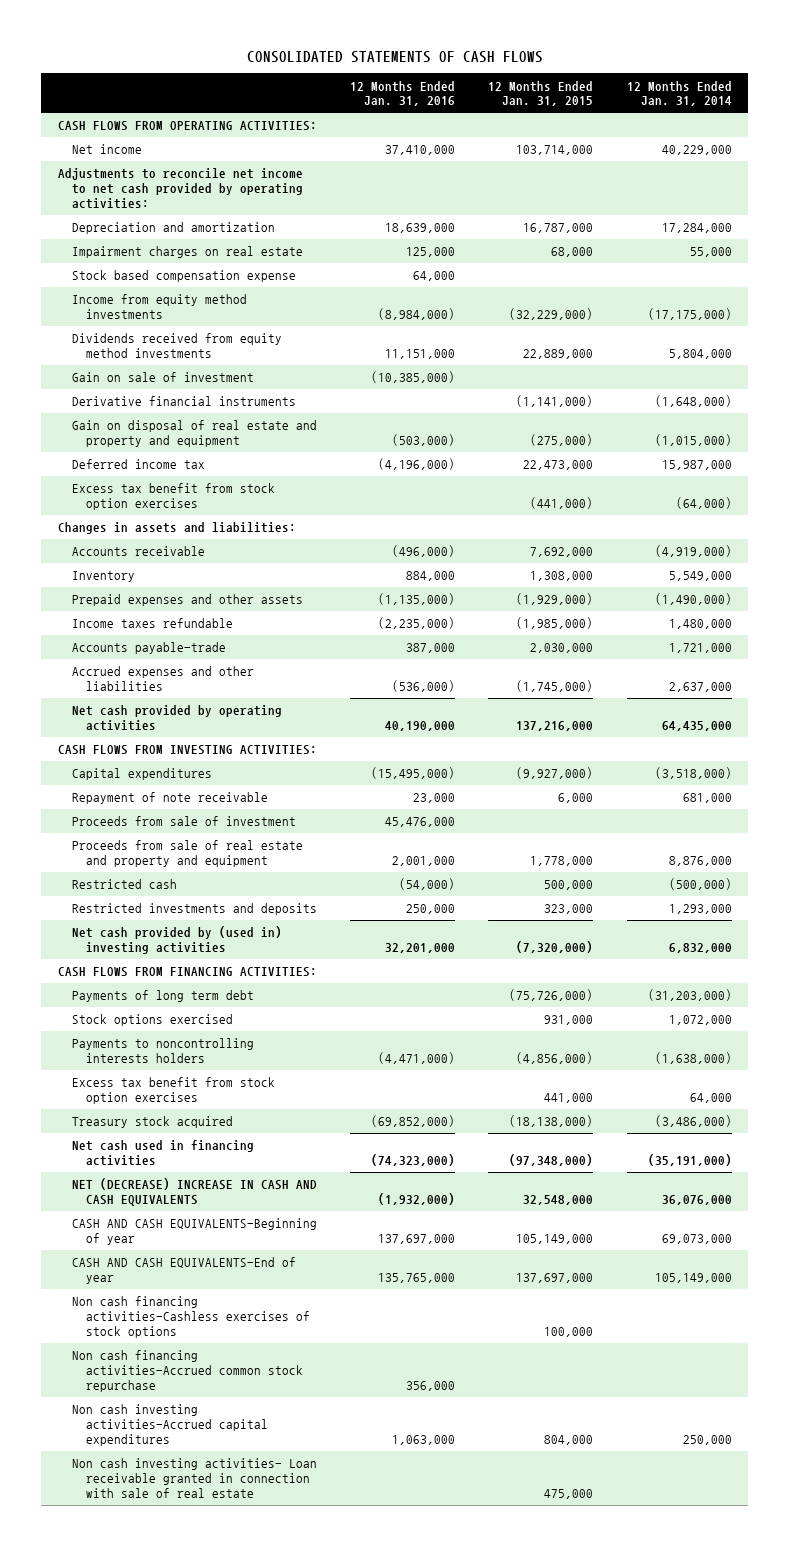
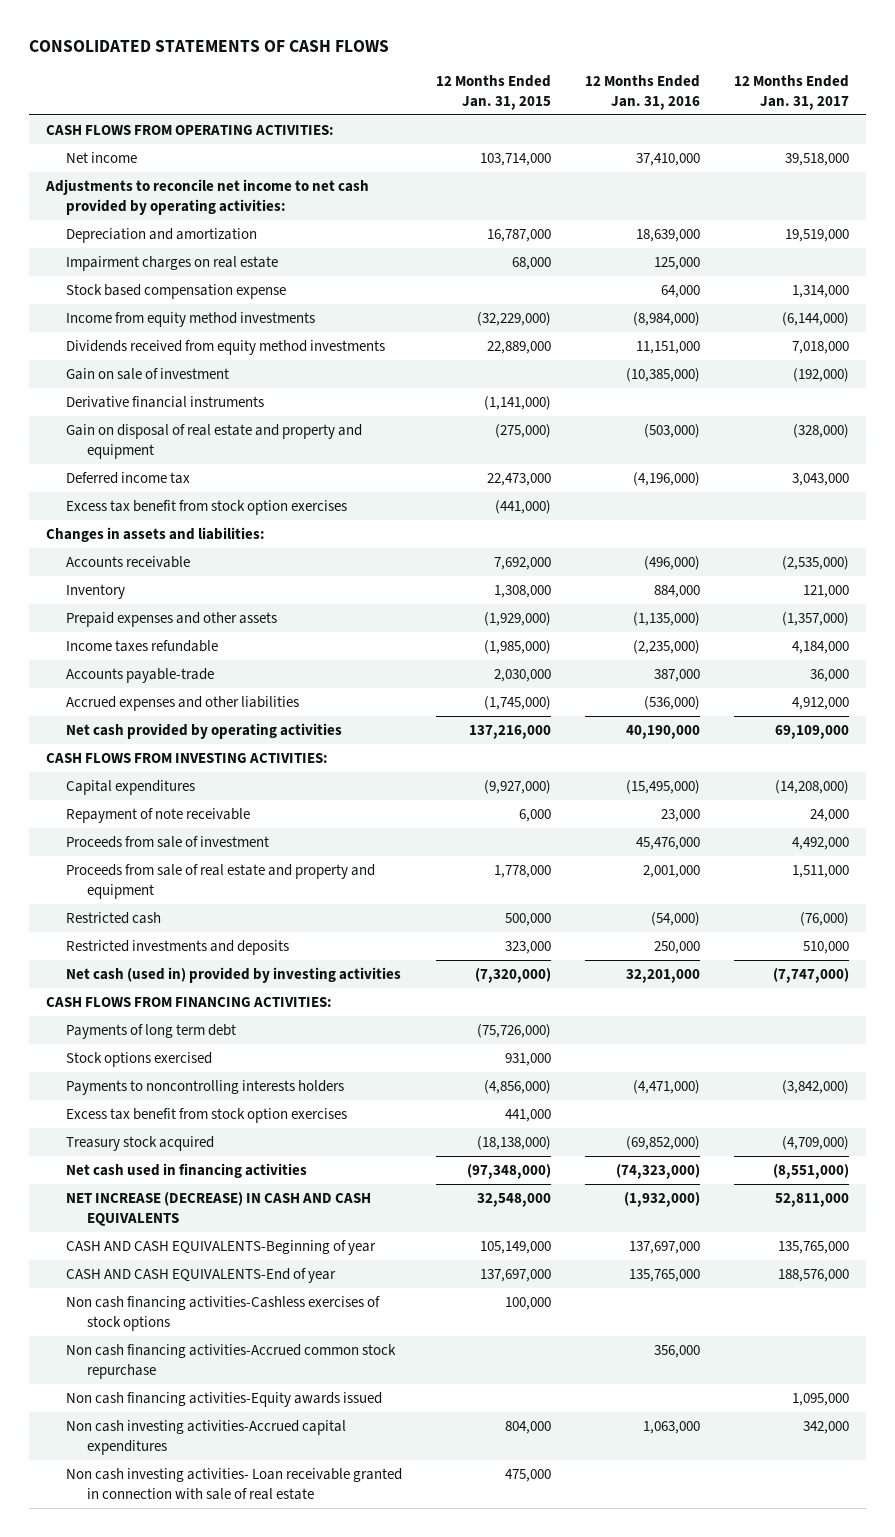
[626,80,732,107] 12 Months Ended Jan. 31, 2014 -> none
none -> [734,75,850,110] 12 Months Ended Jan. 31, 2017
[72,926,283,954] Net cash provided by (used in) investing activities -> [66,967,402,984] Net cash (used in) provided by investing activities
[72,1178,318,1206] NET (DECREASE) INCREASE IN CASH AND CASH EQUIVALENTS -> [66,1192,372,1226] NET INCREASE (DECREASE) IN CASH AND CASH EQUIVALENTS
none -> [66,1392,383,1408] Non cash financing activities-Equity awards issued

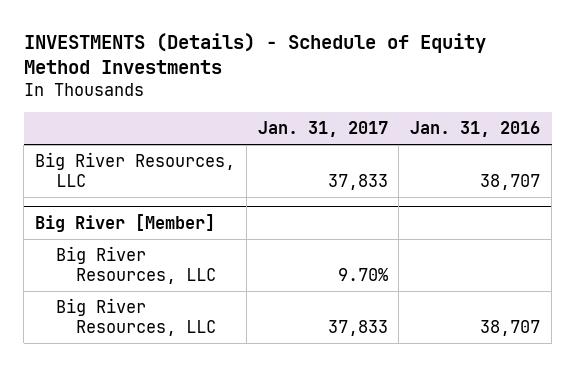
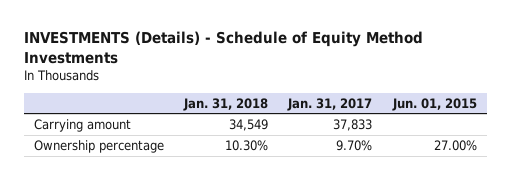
[410,121,541,138] Jan. 31, 2016 -> none
none -> [183,97,269,111] Jan. 31, 2018
none -> [391,97,477,111] Jun. 01, 2015
[34,213,215,232] Big River [Member] -> none
[55,297,217,336] Big River Resources, LLC -> none
[34,151,235,187] Big River Resources, LLC -> [33,118,131,132] Carrying amount
[55,245,217,284] Big River Resources, LLC -> [33,139,164,153] Ownership percentage

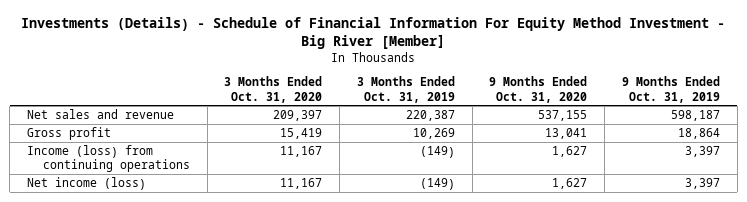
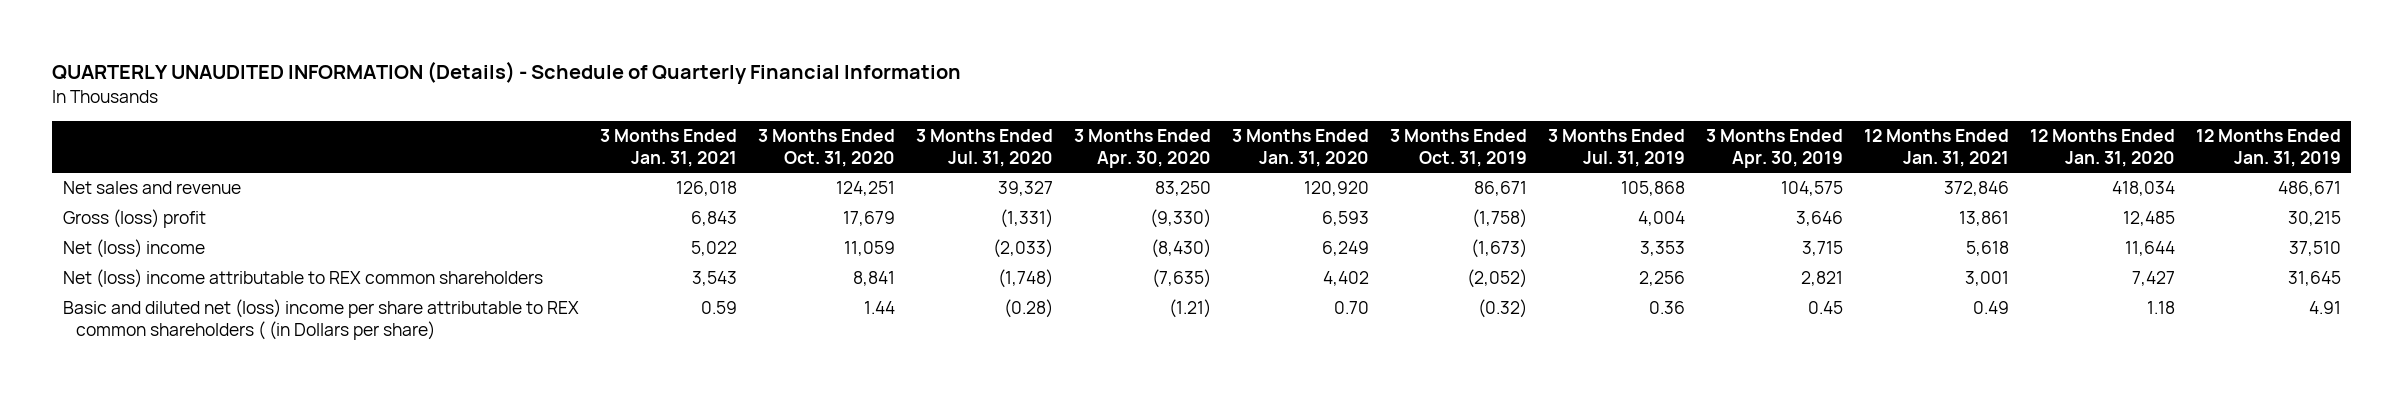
[21,16,726,49] Investments (Details) - Schedule of Financial Information For Equity Method Investment - Big River [Member] -> [52,61,962,85] QUARTERLY UNAUDITED INFORMATION (Details) - Schedule of Quarterly Financial Information
[489,76,588,103] 9 Months Ended Oct. 31, 2020 -> none
[621,76,720,103] 9 Months Ended Oct. 31, 2019 -> none
none -> [599,128,737,167] 3 Months Ended Jan. 31, 2021
none -> [915,128,1053,167] 3 Months Ended Jul. 31, 2020
none -> [1073,128,1211,168] 3 Months Ended Apr. 30, 2020
none -> [1231,128,1369,167] 3 Months Ended Jan. 31, 2020
none -> [1547,128,1685,167] 3 Months Ended Jul. 31, 2019
none -> [1705,128,1843,168] 3 Months Ended Apr. 30, 2019
none -> [1863,128,2009,167] 12 Months Ended Jan. 31, 2021
none -> [2029,128,2175,167] 12 Months Ended Jan. 31, 2020
none -> [2195,128,2341,167] 12 Months Ended Jan. 31, 2019
[26,145,190,173] Income (loss) from continuing operations -> none
[273,110,323,122] 209,397 -> [835,181,895,197] 124,251
[405,110,455,122] 220,387 -> [1473,181,1527,197] 86,671
[26,127,111,141] Gross profit -> [62,209,206,229] Gross (loss) profit
[280,128,323,140] 15,419 -> [842,211,895,227] 17,679
[412,128,455,140] 10,269 -> [1471,209,1527,229] (1,758)
none -> [62,239,205,259] Net (loss) income
[26,177,146,191] Net income (loss) -> [62,269,543,289] Net (loss) income attributable to REX common shareholders
[280,178,323,190] 11,167 -> [852,271,895,287] 8,841
[419,178,455,191] (149) -> [1466,269,1527,289] (2,052)
none -> [62,299,579,341] Basic and diluted net (loss) income per share attributable to REX common shareholders ( (in Dollars per share)

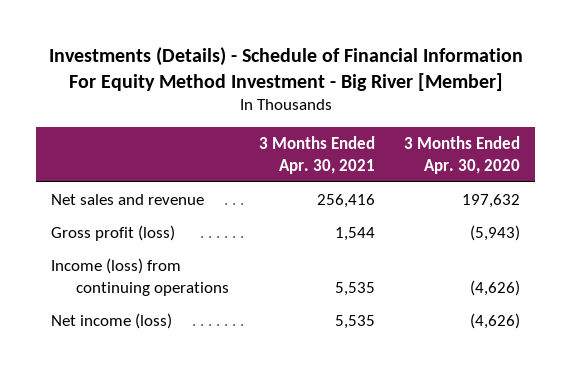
[52,61,962,85] QUARTERLY UNAUDITED INFORMATION (Details) - Schedule of Quarterly Financial Information -> [48,46,523,91] Investments (Details) - Schedule of Financial Information For Equity Method Investment - Big River [Member]
[599,128,737,167] 3 Months Ended Jan. 31, 2021 -> none
[757,128,895,167] 3 Months Ended Oct. 31, 2020 -> none
[915,128,1053,167] 3 Months Ended Jul. 31, 2020 -> none
[1231,128,1369,167] 3 Months Ended Jan. 31, 2020 -> none
[1389,128,1527,167] 3 Months Ended Oct. 31, 2019 -> none
[1547,128,1685,167] 3 Months Ended Jul. 31, 2019 -> none
[1705,128,1843,168] 3 Months Ended Apr. 30, 2019 -> none
[1863,128,2009,167] 12 Months Ended Jan. 31, 2021 -> none
[2029,128,2175,167] 12 Months Ended Jan. 31, 2020 -> none
[2195,128,2341,167] 12 Months Ended Jan. 31, 2019 -> none
none -> [258,136,375,174] 3 Months Ended Apr. 30, 2021
[62,239,205,259] Net (loss) income -> none
[62,299,579,341] Basic and diluted net (loss) income per share attributable to REX common shareholders ( (in Dollars per share) -> none
[1154,181,1211,197] 83,250 -> [462,194,521,209] 197,632
[62,209,206,229] Gross (loss) profit -> [50,225,175,242] Gross profit (loss)
[1149,209,1211,229] (9,330) -> [470,225,521,242] (5,943)
none -> [50,258,229,296] Income (loss) from continuing operations
[62,269,543,289] Net (loss) income attributable to REX common shareholders -> [50,313,172,330] Net income (loss)
[1151,269,1211,289] (7,635) -> [470,313,521,330] (4,626)

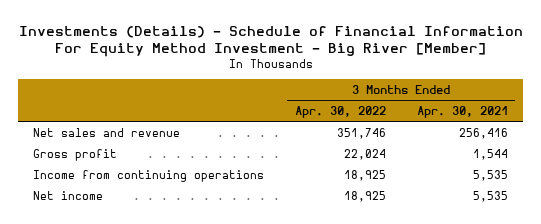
[404,136,521,174] 3 Months Ended Apr. 30, 2020 -> none
none -> [295,105,387,118] Apr. 30, 2022
[50,225,175,242] Gross profit (loss) -> [33,148,118,161] Gross profit
[50,258,229,296] Income (loss) from continuing operations -> [33,169,265,182] Income from continuing operations
[50,313,172,330] Net income (loss) -> [33,190,104,200] Net income

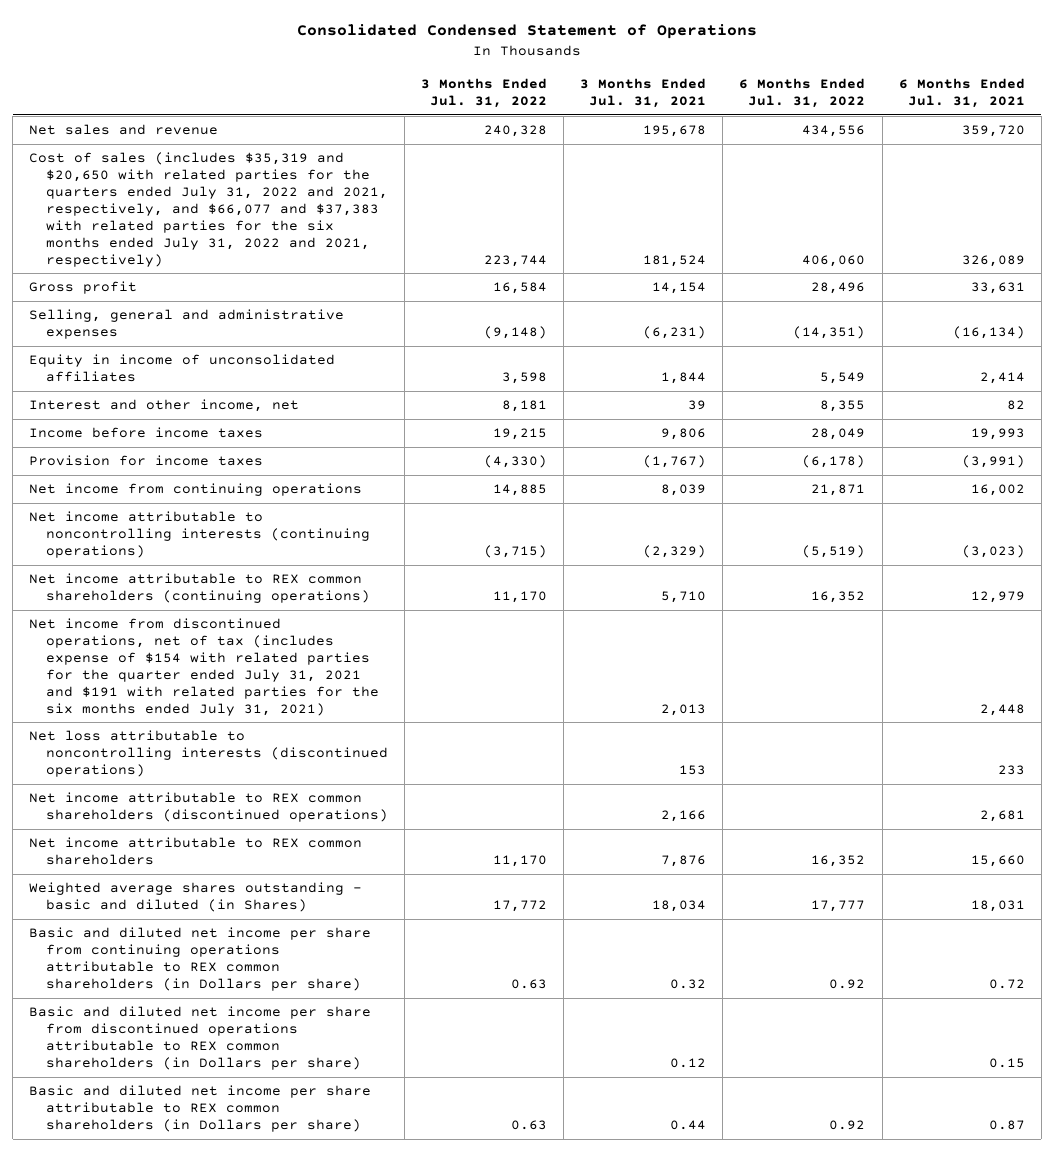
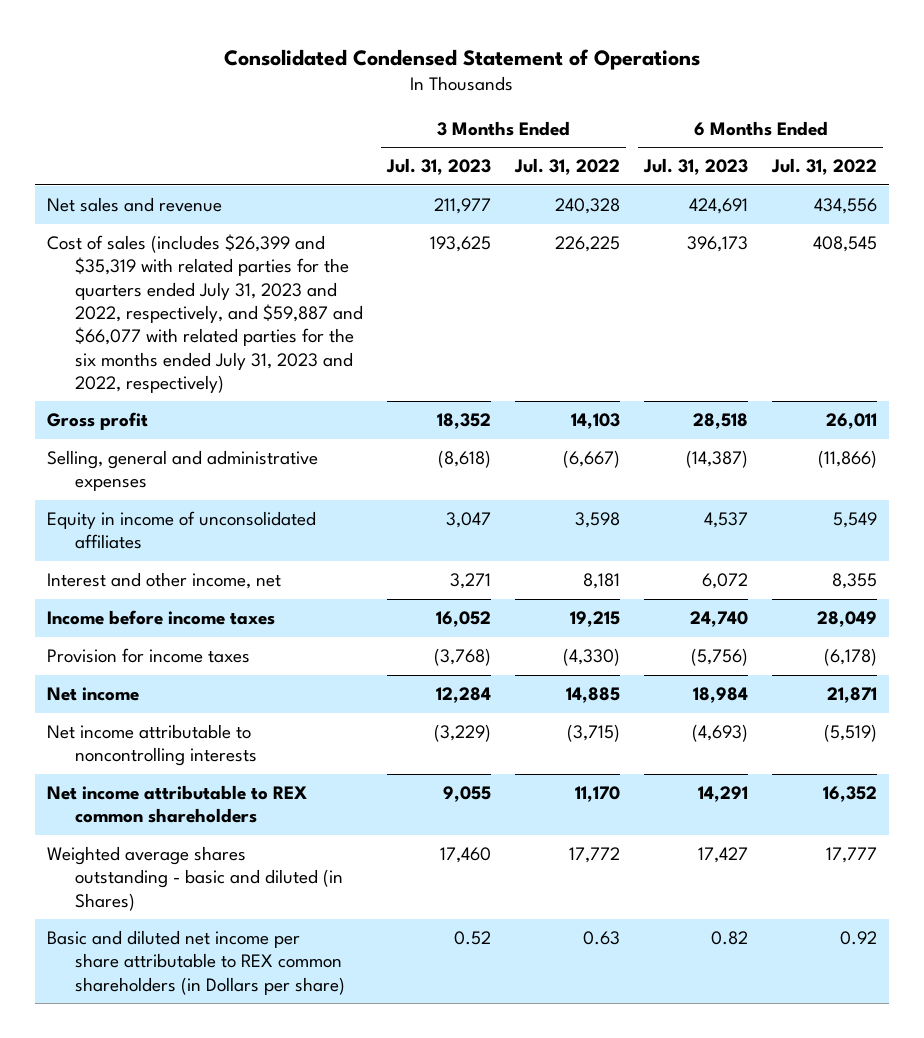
[580,77,707,108] 3 Months Ended Jul. 31, 2021 -> none
[898,77,1025,108] 6 Months Ended Jul. 31, 2021 -> none
none -> [386,158,492,176] Jul. 31, 2023
none -> [643,158,749,176] Jul. 31, 2023
[29,152,388,267] Cost of sales (includes $35,319 and $20,650 with related parties for the quarters ended July 31, 2022 and 2021, respectively, and $66,077 and $37,383 with related parties for the six months ended July 31, 2022 and 2021, respectively) -> [47,234,364,393] Cost of sales (includes $26,399 and $35,319 with related parties for the quarters ended July 31, 2023 and 2022, respectively, and $59,887 and $66,077 with related parties for the six months ended July 31, 2023 and 2022, respectively)
[483,254,547,267] 223,744 -> [555,236,621,253] 226,225
[802,254,866,267] 406,060 -> [813,236,878,253] 408,545
[492,282,547,295] 16,584 -> [571,413,621,430] 14,103
[811,282,866,295] 28,496 -> [826,413,878,430] 26,011
[483,326,547,340] (9,148) -> [563,450,621,469] (6,667)
[793,326,866,340] (14,351) -> [818,450,878,469] (11,866)
[29,573,370,604] Net income attributable to REX common shareholders (continuing operations) -> none
[29,618,379,716] Net income from discontinued operations, net of tax (includes expense of $154 with related parties for the quarter ended July 31, 2021 and $191 with related parties for the six months ended July 31, 2021) -> none
[29,730,388,778] Net loss attributable to noncontrolling interests (discontinued operations) -> none
[29,792,388,823] Net income attributable to REX common shareholders (discontinued operations) -> none
[29,483,363,497] Net income from continuing operations -> [47,687,140,702] Net income
[29,511,370,559] Net income attributable to noncontrolling interests (continuing operations) -> [47,724,258,767] Net income attributable to noncontrolling interests
[29,927,372,991] Basic and diluted net income per share from continuing operations attributable to REX common shareholders (in Dollars per share) -> none
[29,1006,372,1070] Basic and diluted net income per share from discontinued operations attributable to REX common shareholders (in Dollars per share) -> none

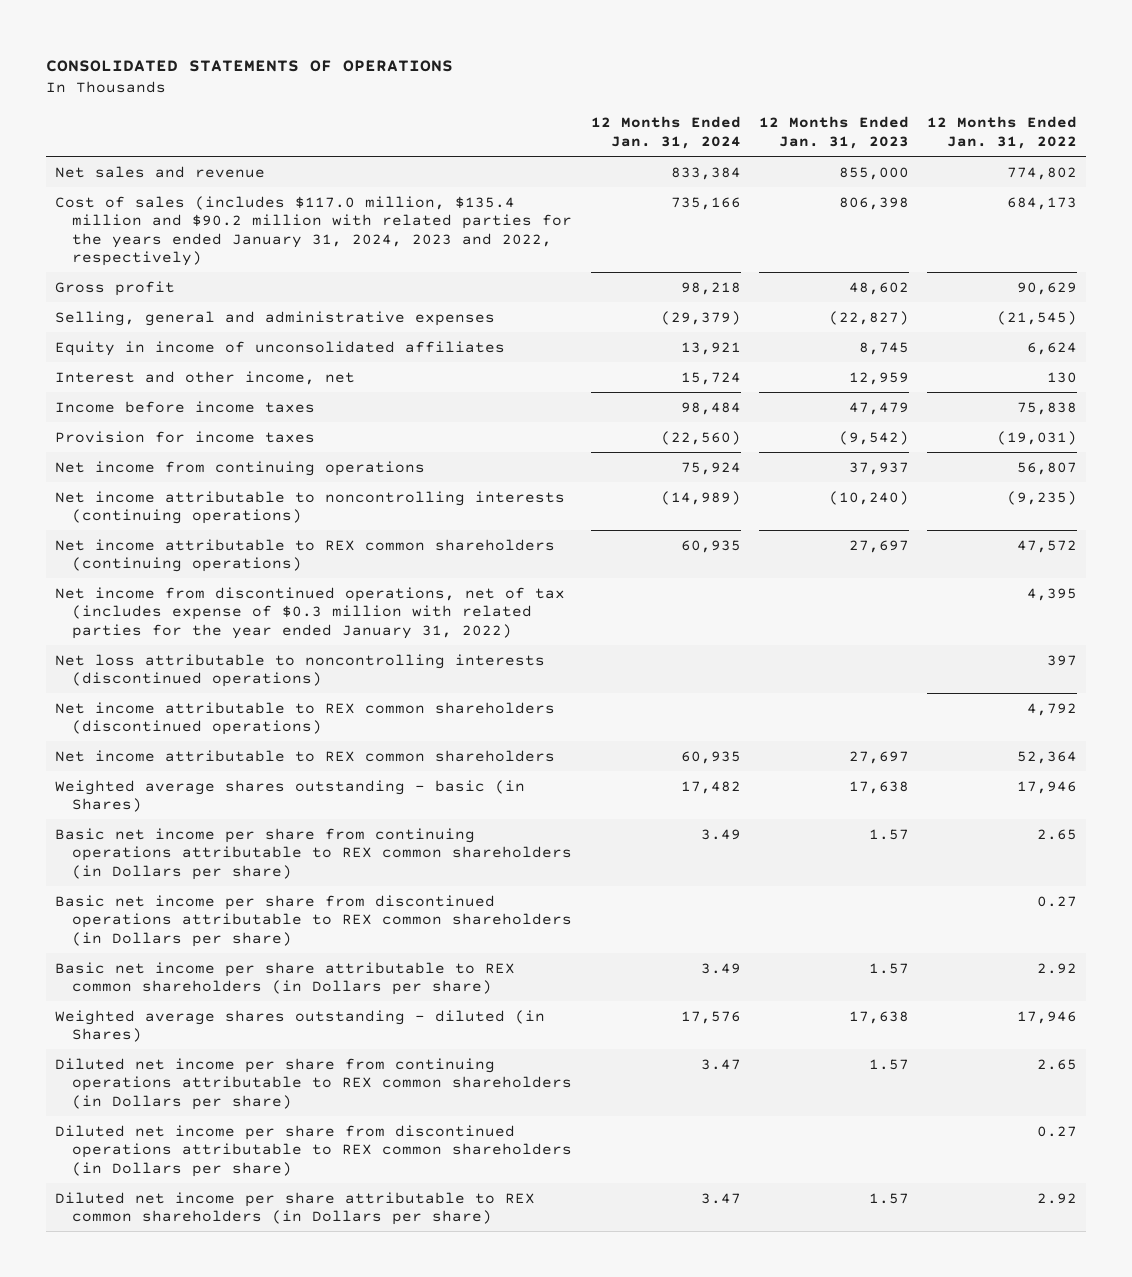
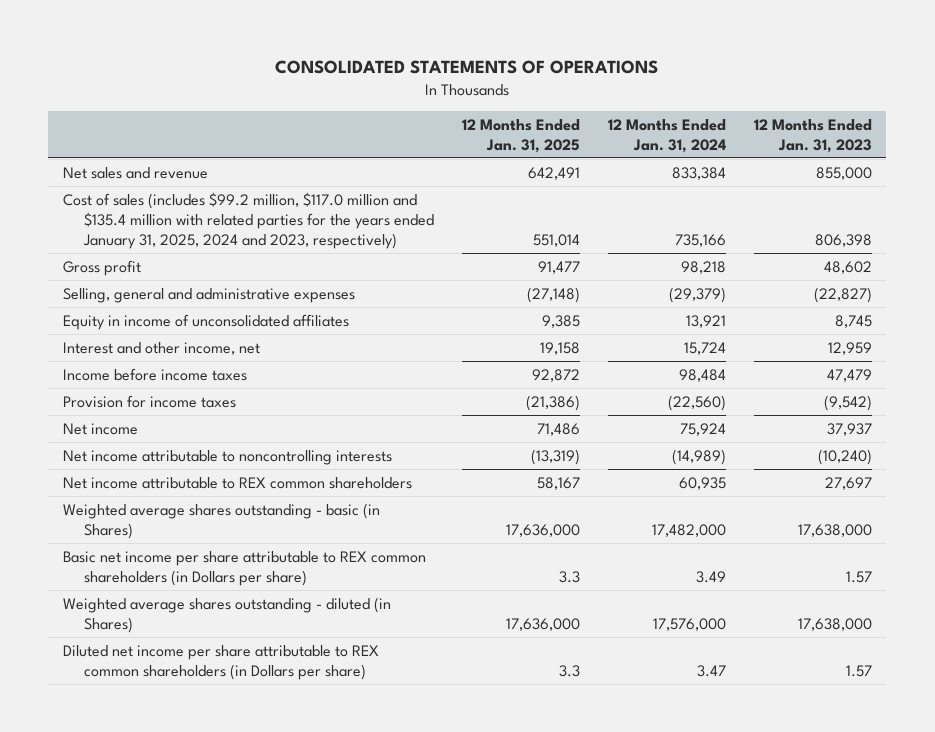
[927,116,1078,149] 12 Months Ended Jan. 31, 2022 -> none
none -> [462,118,581,154] 12 Months Ended Jan. 31, 2025
[55,195,573,267] Cost of sales (includes $117.0 million, $135.4 million and $90.2 million with related parties for the years ended January 31, 2024, 2023 and 2022, respectively) -> [62,191,434,250] Cost of sales (includes $99.2 million, $117.0 million and $135.4 million with related parties for the years ended January 31, 2025, 2024 and 2023, respectively)
[55,538,556,573] Net income attributable to REX common shareholders (continuing operations) -> none
[55,586,566,639] Net income from discontinued operations, net of tax (includes expense of $0.3 million with related parties for the year ended January 31, 2022) -> none
[55,653,546,688] Net loss attributable to noncontrolling interests (discontinued operations) -> none
[55,701,556,736] Net income attributable to REX common shareholders (discontinued operations) -> none
[55,460,426,476] Net income from continuing operations -> [62,422,138,435] Net income
[55,490,566,525] Net income attributable to noncontrolling interests (continuing operations) -> [62,449,392,465] Net income attributable to noncontrolling interests
[55,827,573,880] Basic net income per share from continuing operations attributable to REX common shareholders (in Dollars per share) -> none
[55,894,573,947] Basic net income per share from discontinued operations attributable to REX common shareholders (in Dollars per share) -> none
[680,780,741,794] 17,482 -> [652,523,727,537] 17,482,000
[848,780,909,794] 17,638 -> [798,523,873,537] 17,638,000
[55,1057,573,1110] Diluted net income per share from continuing operations attributable to REX common shareholders (in Dollars per share) -> none
[55,1124,573,1177] Diluted net income per share from discontinued operations attributable to REX common shareholders (in Dollars per share) -> none
[680,1010,741,1024] 17,576 -> [653,617,727,631] 17,576,000
[848,1010,909,1024] 17,638 -> [798,617,873,631] 17,638,000

